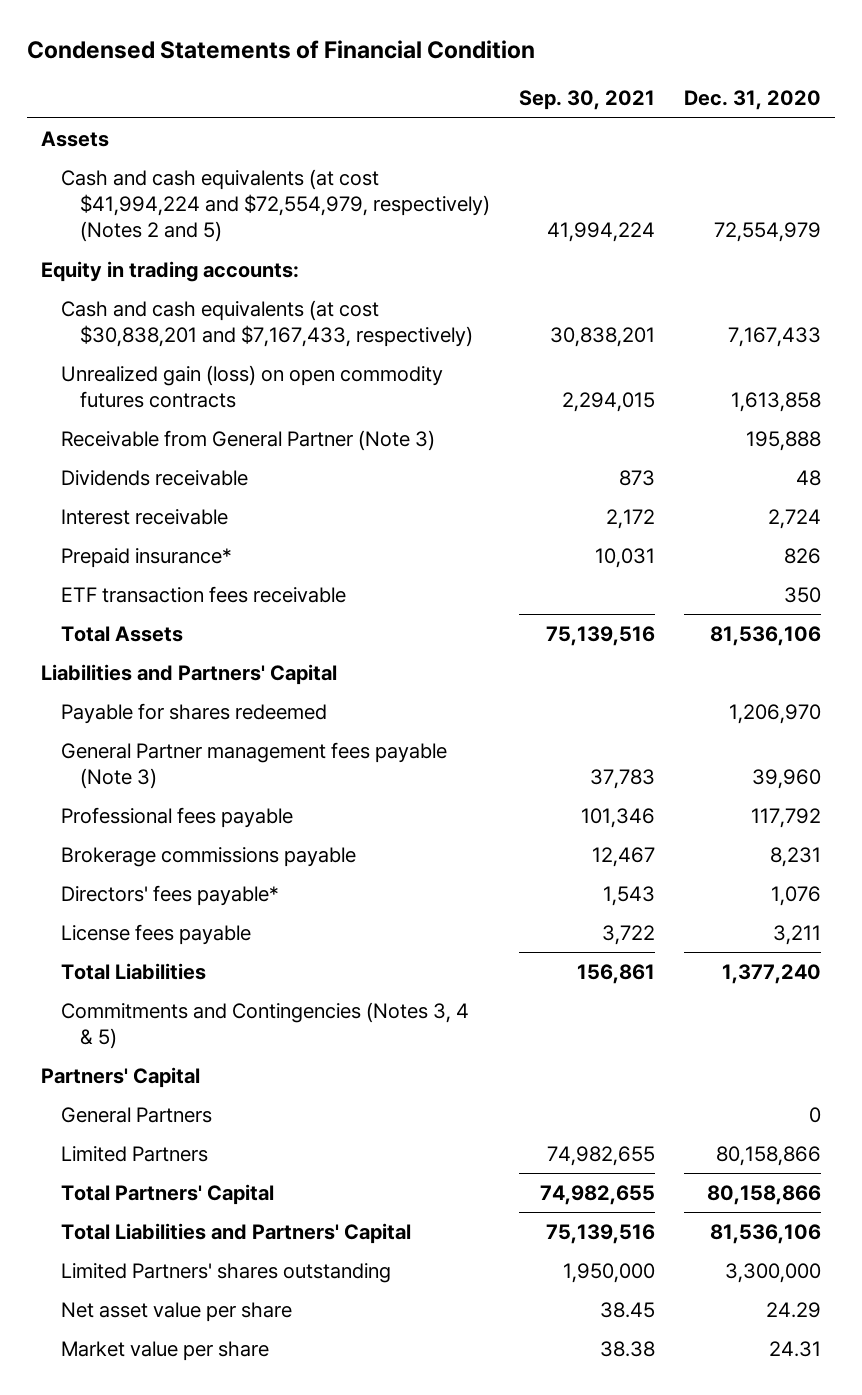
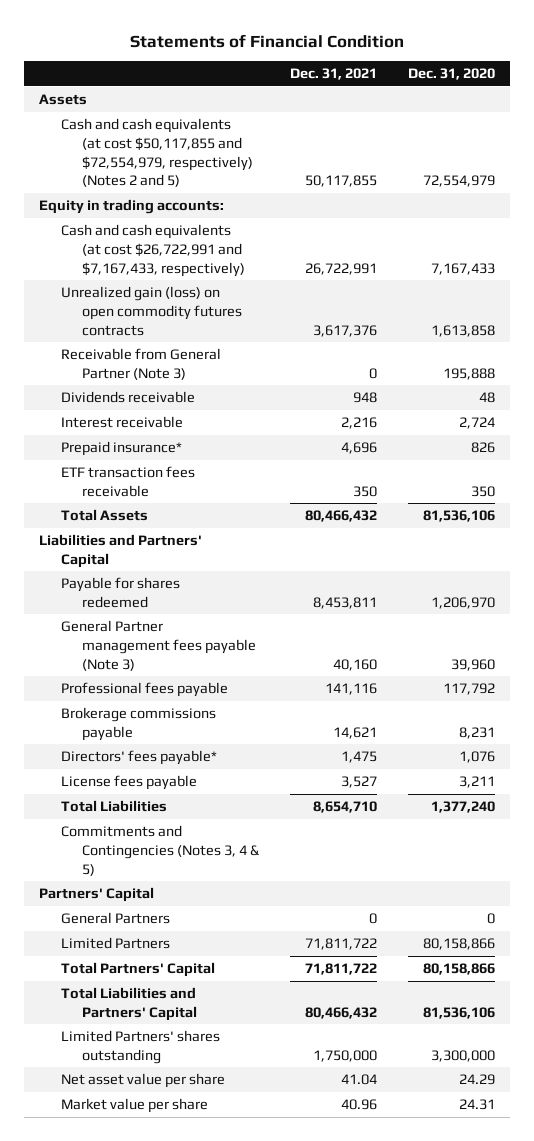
[26,40,535,60] Condensed Statements of Financial Condition -> [129,33,404,48] Statements of Financial Condition
[519,90,656,111] Sep. 30, 2021 -> none
none -> [289,68,377,81] Dec. 31, 2021
[60,168,491,243] Cash and cash equivalents (at cost $41,994,224 and $72,554,979, respectively) (Notes 2 and 5) -> [60,118,254,188] Cash and cash equivalents (at cost $50,117,855 and $72,554,979, respectively) (Notes 2 and 5)
[60,299,474,347] Cash and cash equivalents (at cost $30,838,201 and $7,167,433, respectively) -> [60,224,246,277] Cash and cash equivalents (at cost $26,722,991 and $7,167,433, respectively)

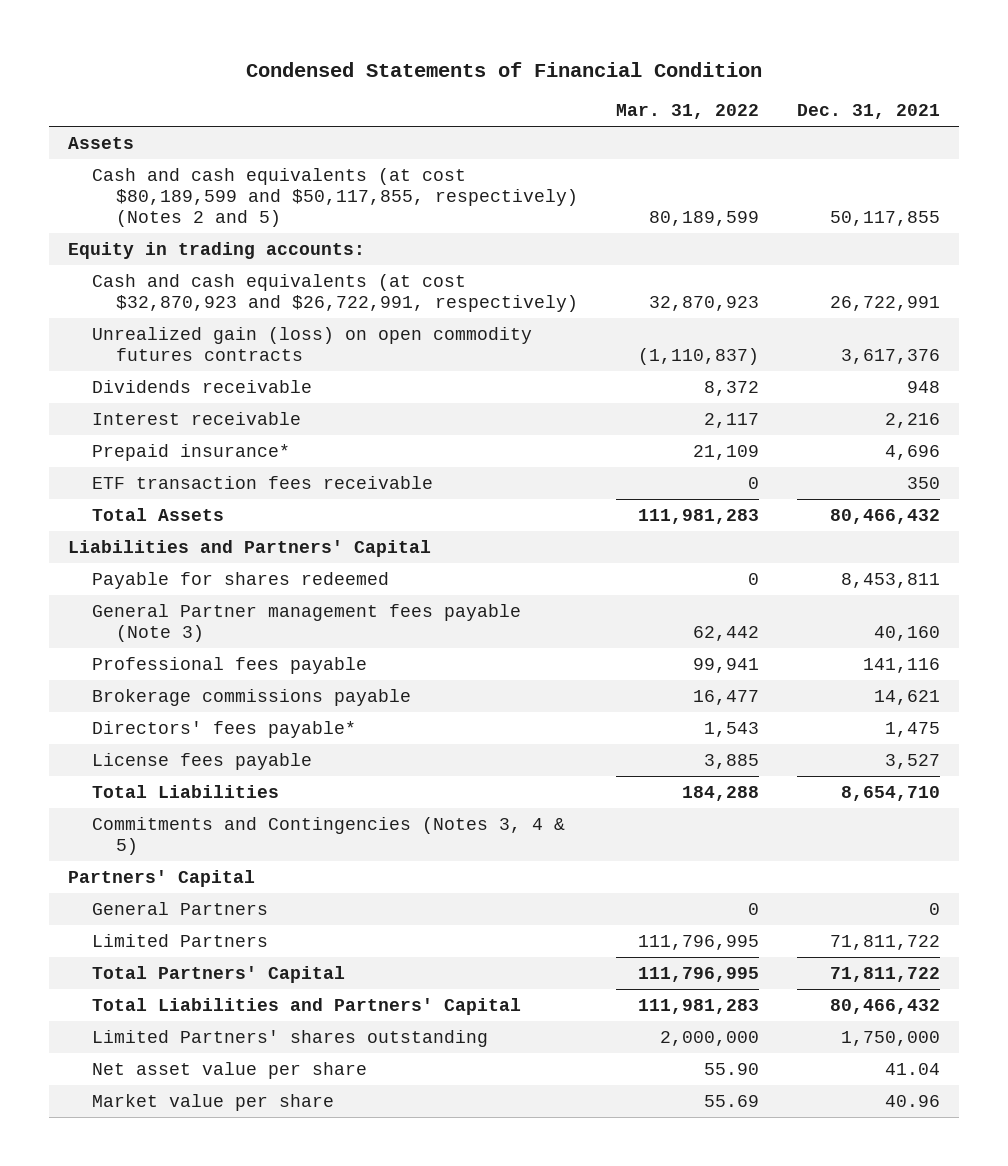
[129,33,404,48] Statements of Financial Condition -> [245,61,762,77] Condensed Statements of Financial Condition
[407,68,495,81] Dec. 31, 2020 -> none
none -> [616,104,760,120] Mar. 31, 2022
[60,118,254,188] Cash and cash equivalents (at cost $50,117,855 and $72,554,979, respectively) (Notes 2 and 5) -> [92,167,579,228] Cash and cash equivalents (at cost $80,189,599 and $50,117,855, respectively) (Notes 2 and 5)
[60,224,246,277] Cash and cash equivalents (at cost $26,722,991 and $7,167,433, respectively) -> [92,273,579,313] Cash and cash equivalents (at cost $32,870,923 and $26,722,991, respectively)
[60,348,221,380] Receivable from General Partner (Note 3) -> none

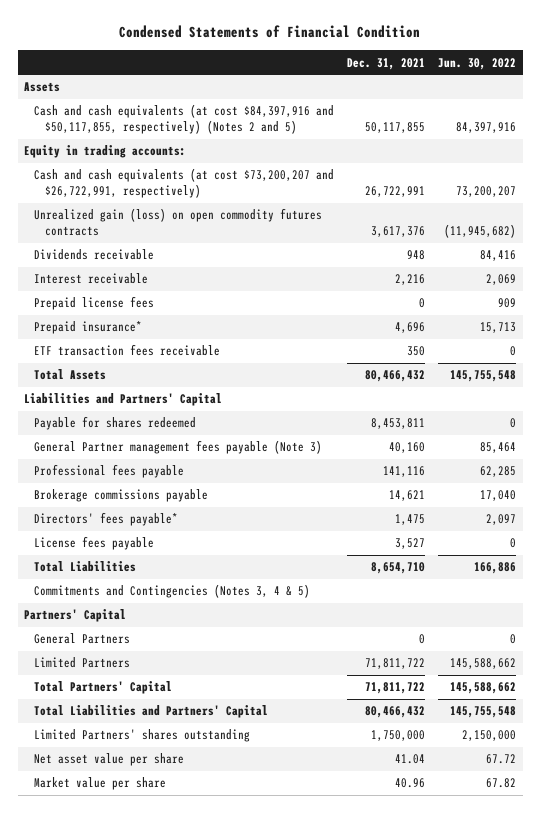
[616,104,760,120] Mar. 31, 2022 -> none
none -> [438,57,517,70] Jun. 30, 2022
[92,167,579,228] Cash and cash equivalents (at cost $80,189,599 and $50,117,855, respectively) (Notes 2 and 5) -> [34,104,335,135] Cash and cash equivalents (at cost $84,397,916 and $50,117,855, respectively) (Notes 2 and 5)
[92,273,579,313] Cash and cash equivalents (at cost $32,870,923 and $26,722,991, respectively) -> [34,168,335,199] Cash and cash equivalents (at cost $73,200,207 and $26,722,991, respectively)
none -> [34,296,155,311] Prepaid license fees

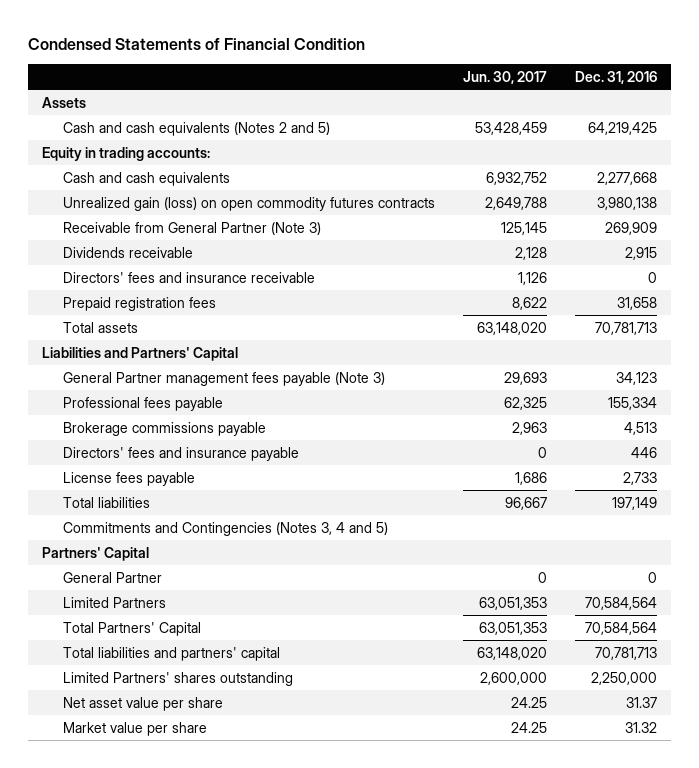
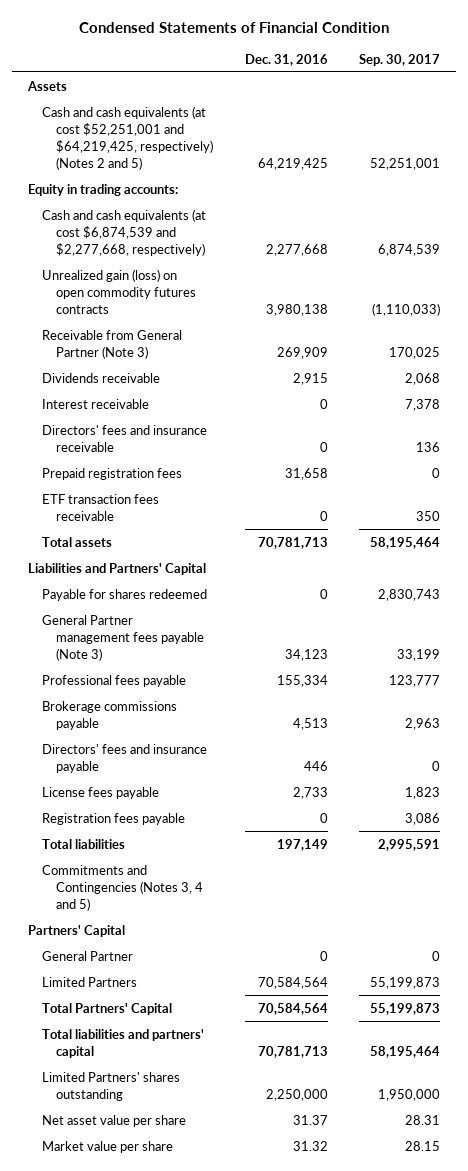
[463,70,548,84] Jun. 30, 2017 -> none
none -> [359,53,441,66] Sep. 30, 2017
[63,121,331,136] Cash and cash equivalents (Notes 2 and 5) -> [42,105,213,171] Cash and cash equivalents (at cost $52,251,001 and $64,219,425, respectively) (Notes 2 and 5)
[63,171,231,186] Cash and cash equivalents -> [42,208,207,256] Cash and cash equivalents (at cost $6,874,539 and $2,277,668, respectively)
none -> [42,398,150,409] Interest receivable
none -> [42,493,160,521] ETF transaction fees receivable
none -> [42,588,208,601] Payable for shares redeemed
none -> [42,812,186,825] Registration fees payable

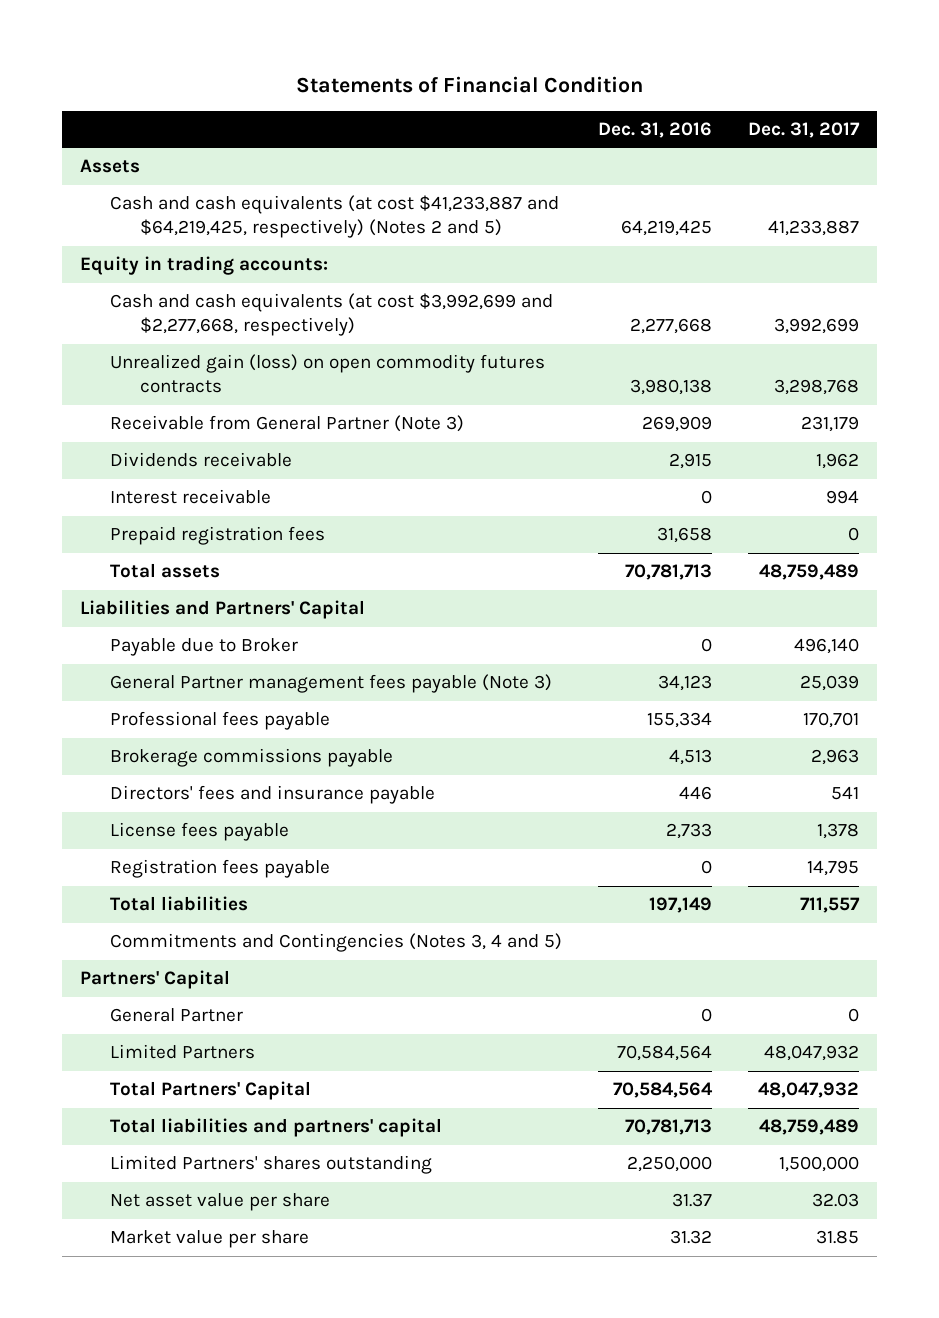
[79,21,390,33] Condensed Statements of Financial Condition -> [295,75,643,93] Statements of Financial Condition
[359,53,441,66] Sep. 30, 2017 -> none
none -> [747,121,860,138] Dec. 31, 2017
[42,105,213,171] Cash and cash equivalents (at cost $52,251,001 and $64,219,425, respectively) (Notes 2 and 5) -> [110,195,560,239] Cash and cash equivalents (at cost $41,233,887 and $64,219,425, respectively) (Notes 2 and 5)
[42,208,207,256] Cash and cash equivalents (at cost $6,874,539 and $2,277,668, respectively) -> [110,293,554,337] Cash and cash equivalents (at cost $3,992,699 and $2,277,668, respectively)
[42,424,208,452] Directors' fees and insurance receivable -> none
[42,493,160,521] ETF transaction fees receivable -> none
[42,588,208,601] Payable for shares redeemed -> none
none -> [110,638,299,657] Payable due to Broker

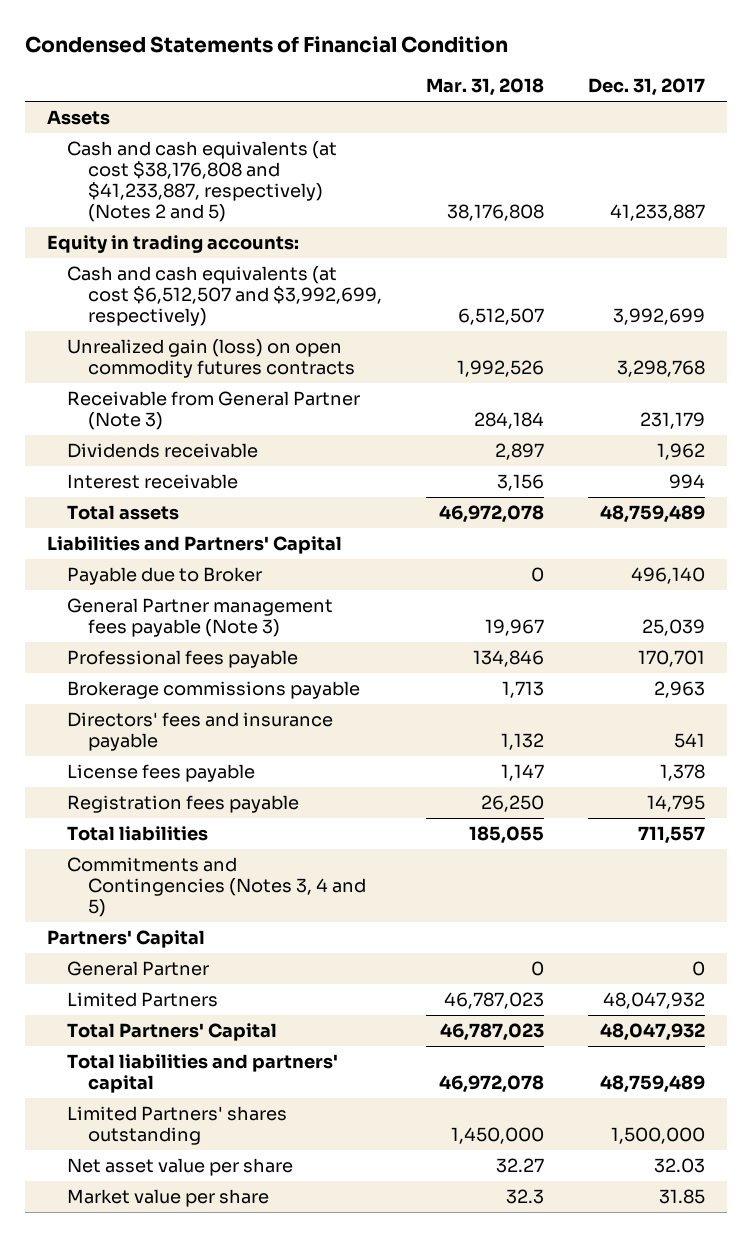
[295,75,643,93] Statements of Financial Condition -> [24,36,508,54] Condensed Statements of Financial Condition
[598,121,713,138] Dec. 31, 2016 -> none
none -> [425,78,544,97] Mar. 31, 2018
[110,195,560,239] Cash and cash equivalents (at cost $41,233,887 and $64,219,425, respectively) (Notes 2 and 5) -> [67,141,338,222] Cash and cash equivalents (at cost $38,176,808 and $41,233,887, respectively) (Notes 2 and 5)
[110,293,554,337] Cash and cash equivalents (at cost $3,992,699 and $2,277,668, respectively) -> [67,266,382,326] Cash and cash equivalents (at cost $6,512,507 and $3,992,699, respectively)
[110,526,326,546] Prepaid registration fees -> none

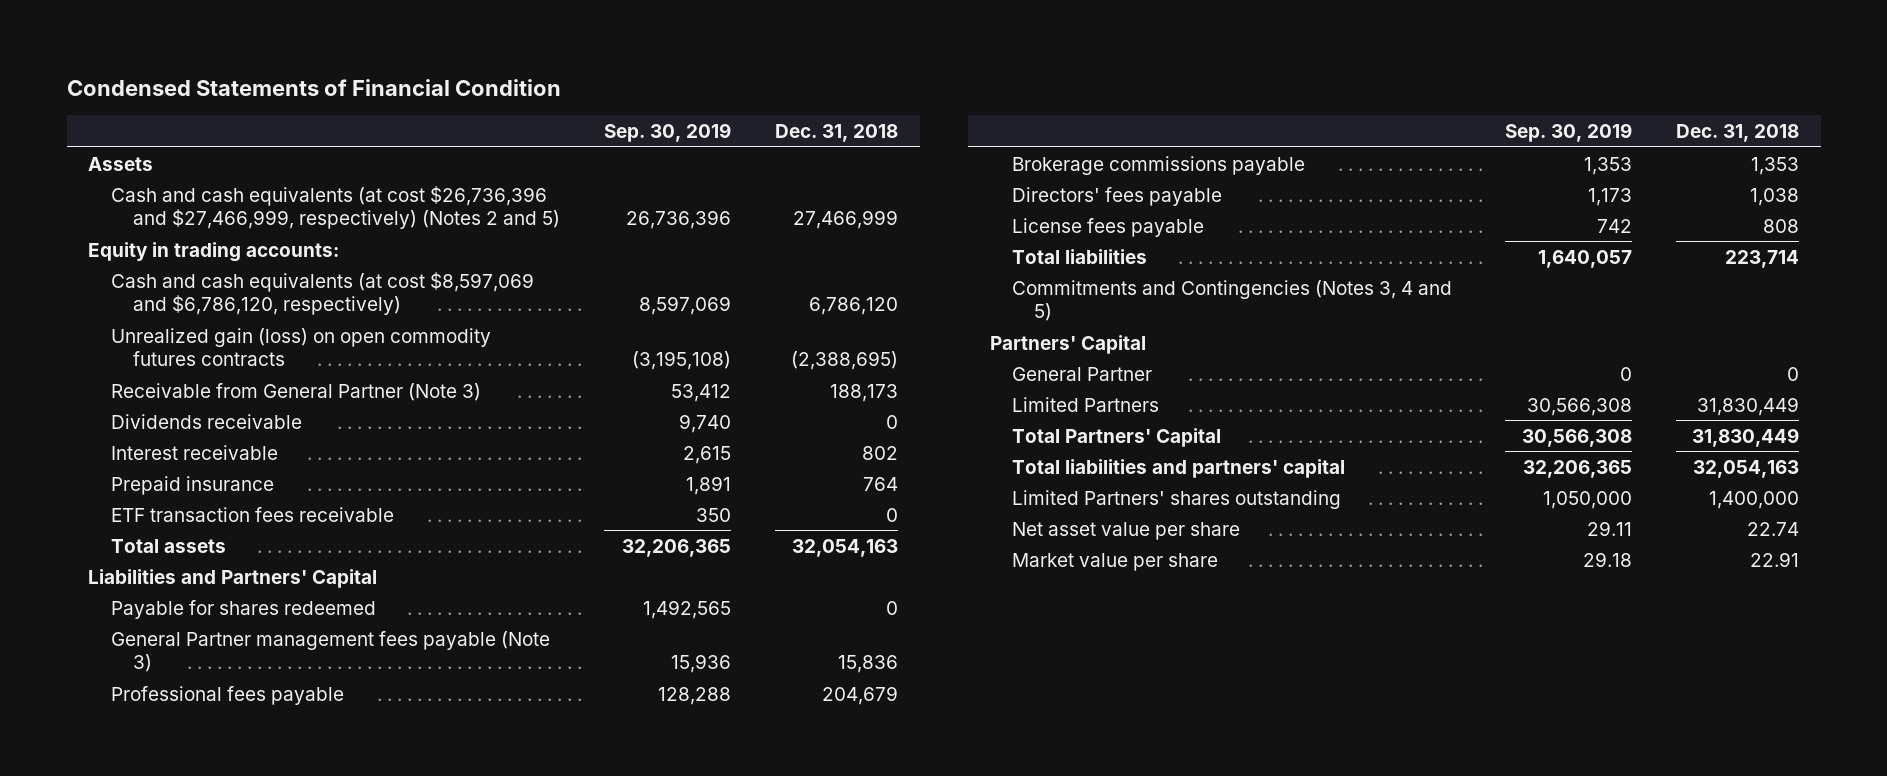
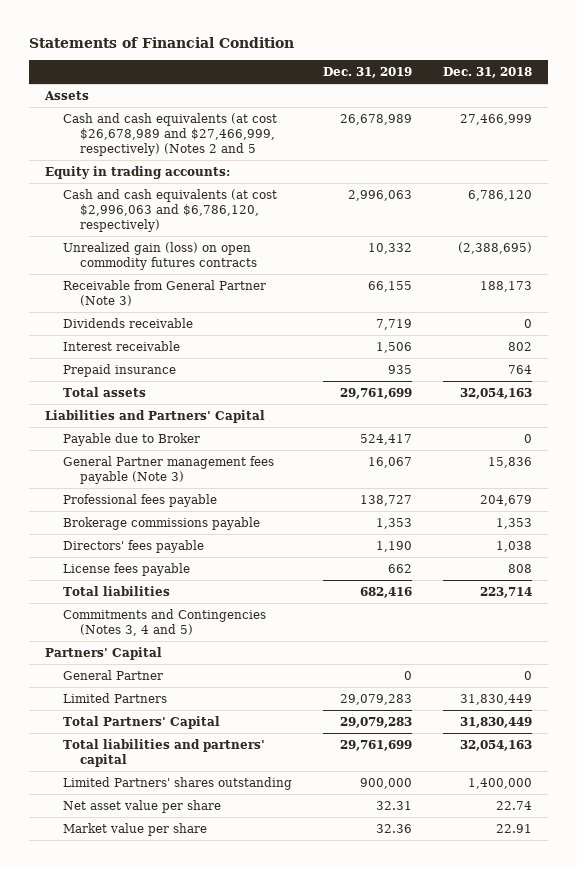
[66,79,561,97] Condensed Statements of Financial Condition -> [29,37,295,49] Statements of Financial Condition
[603,122,731,142] Sep. 30, 2019 -> none
none -> [322,67,412,79] Dec. 31, 2019
[110,185,560,229] Cash and cash equivalents (at cost $26,736,396 and $27,466,999, respectively) (Notes 2 and 5) -> [62,112,277,156] Cash and cash equivalents (at cost $26,678,989 and $27,466,999, respectively) (Notes 2 and 5
[110,271,534,315] Cash and cash equivalents (at cost $8,597,069 and $6,786,120, respectively) -> [62,188,277,232] Cash and cash equivalents (at cost $2,996,063 and $6,786,120, respectively)
[110,506,394,522] ETF transaction fees receivable -> none
[110,599,376,619] Payable for shares redeemed -> none
none -> [62,432,200,446] Payable due to Broker

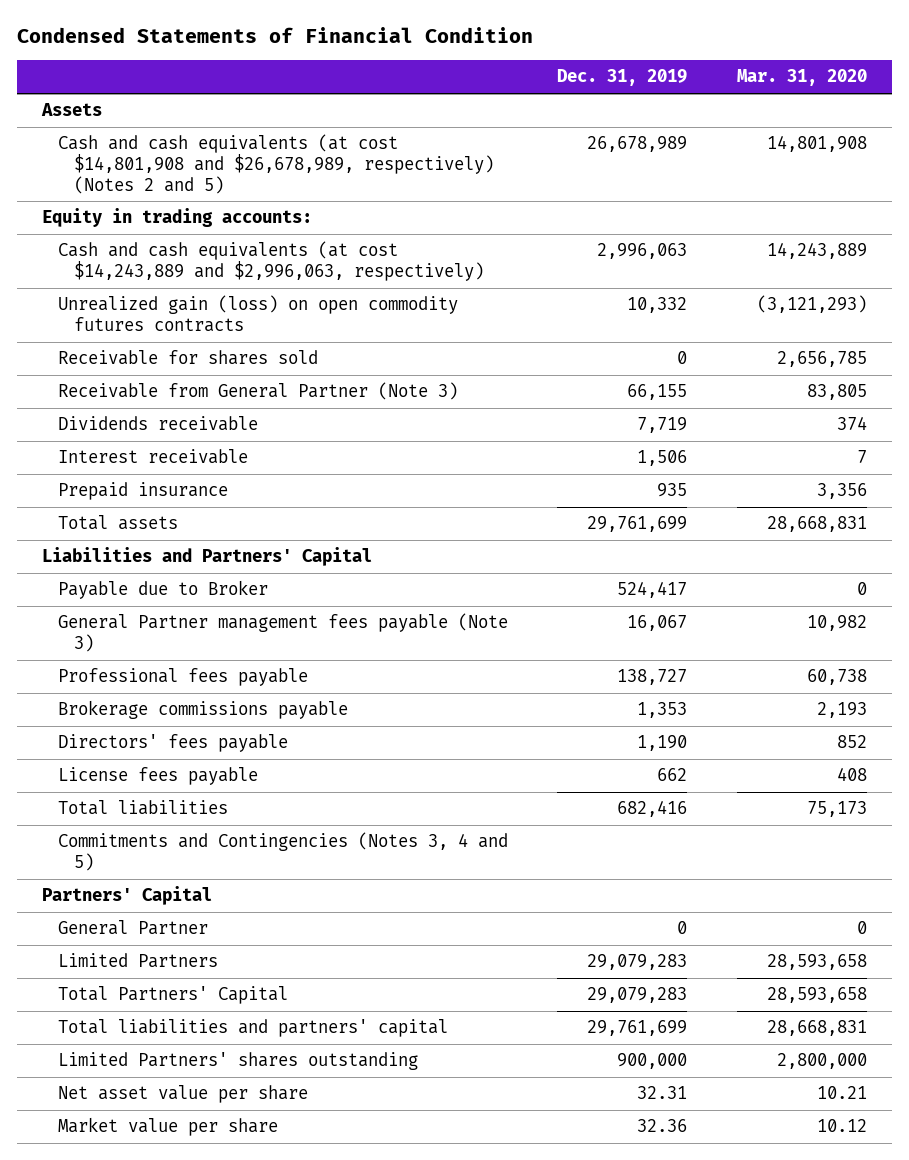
[29,37,295,49] Statements of Financial Condition -> [17,27,534,44] Condensed Statements of Financial Condition
[443,67,533,79] Dec. 31, 2018 -> none
none -> [736,69,867,87] Mar. 31, 2020
[62,112,277,156] Cash and cash equivalents (at cost $26,678,989 and $27,466,999, respectively) (Notes 2 and 5 -> [57,134,494,194] Cash and cash equivalents (at cost $14,801,908 and $26,678,989, respectively) (Notes 2 and 5)
[62,188,277,232] Cash and cash equivalents (at cost $2,996,063 and $6,786,120, respectively) -> [57,241,484,282] Cash and cash equivalents (at cost $14,243,889 and $2,996,063, respectively)
none -> [57,350,318,366] Receivable for shares sold

